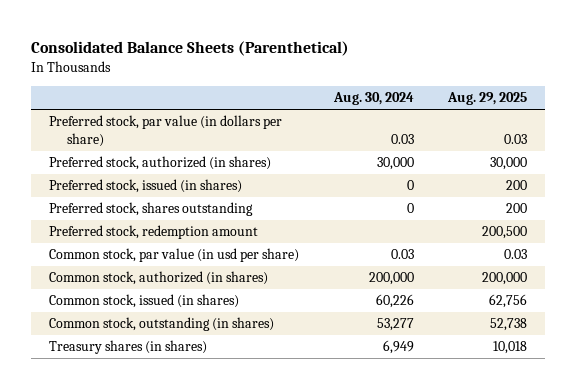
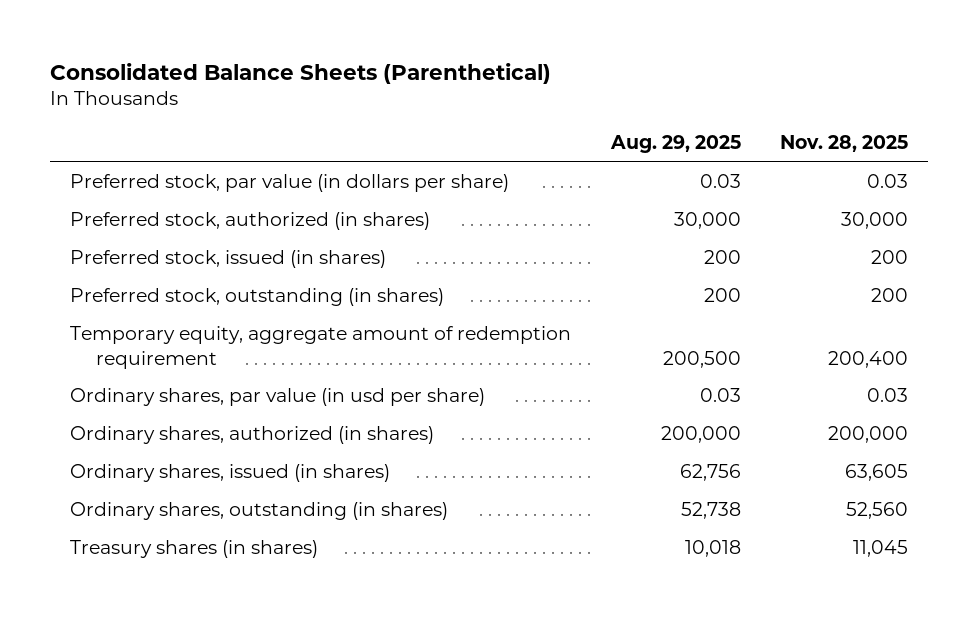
[332,92,414,106] Aug. 30, 2024 -> none
none -> [780,135,909,153] Nov. 28, 2025
[48,202,253,217] Preferred stock, shares outstanding -> [70,288,445,307] Preferred stock, outstanding (in shares)
[48,225,258,240] Preferred stock, redemption amount -> [70,326,572,369] Temporary equity, aggregate amount of redemption requirement
[48,248,299,263] Common stock, par value (in usd per share) -> [70,388,486,407] Ordinary shares, par value (in usd per share)
[48,271,268,286] Common stock, authorized (in shares) -> [70,426,435,445] Ordinary shares, authorized (in shares)
[48,294,239,309] Common stock, issued (in shares) -> [70,464,391,483] Ordinary shares, issued (in shares)
[48,317,274,332] Common stock, outstanding (in shares) -> [70,502,449,521] Ordinary shares, outstanding (in shares)

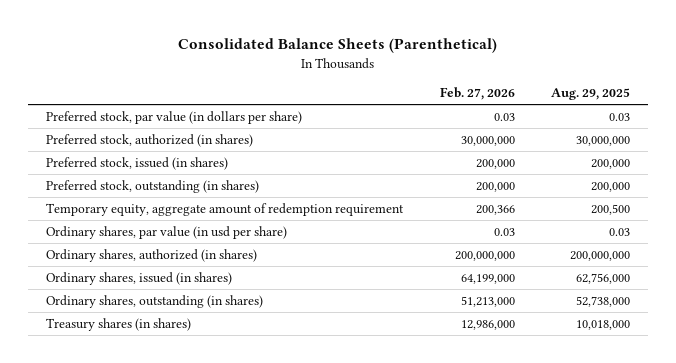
[780,135,909,153] Nov. 28, 2025 -> none
none -> [439,87,515,101] Feb. 27, 2026
[673,212,741,230] 30,000 -> [575,135,630,146] 30,000,000
[703,250,741,265] 200 -> [590,158,630,169] 200,000
[703,288,741,303] 200 -> [590,181,630,192] 200,000
[660,426,741,444] 200,000 -> [569,250,630,261] 200,000,000
[679,464,741,482] 62,756 -> [575,272,630,284] 62,756,000
[680,502,741,520] 52,738 -> [575,295,630,307] 52,738,000
[684,540,741,558] 10,018 -> [575,319,630,330] 10,018,000

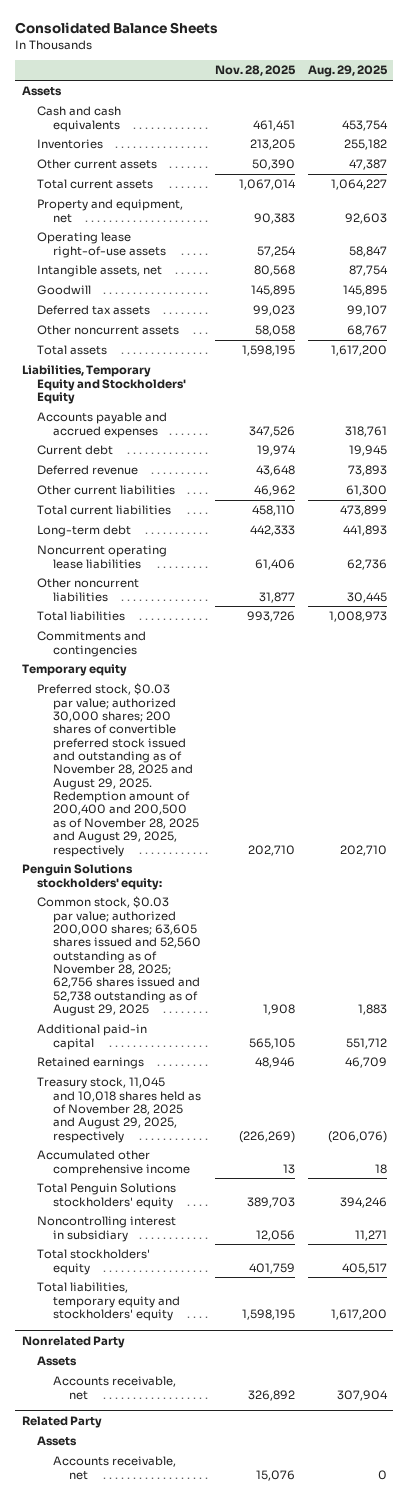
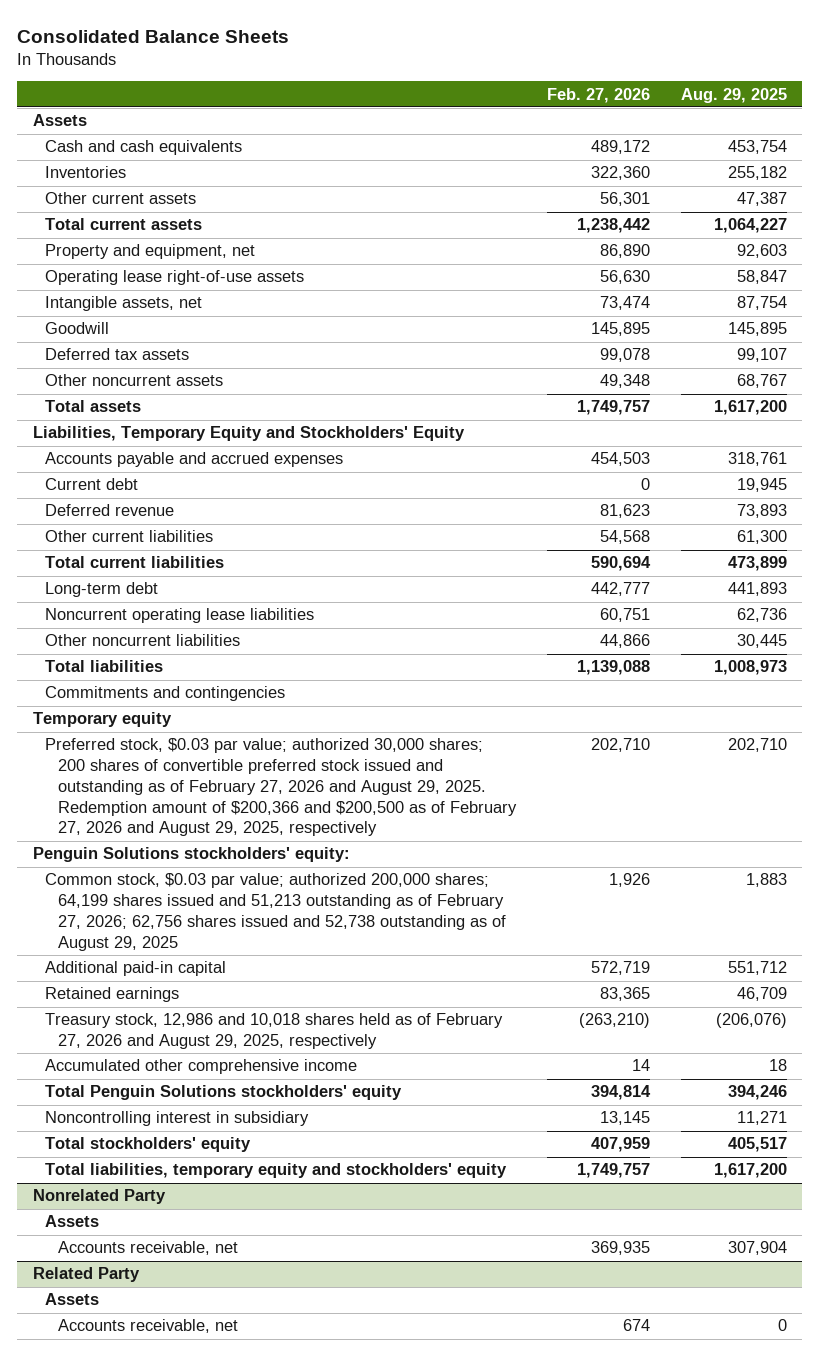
[214,65,296,77] Nov. 28, 2025 -> none
none -> [546,87,650,103] Feb. 27, 2026
[37,683,200,857] Preferred stock, $0.03 par value; authorized 30,000 shares; 200 shares of convertible preferred stock issued and outstanding as of November 28, 2025 and August 29, 2025. Redemption amount of 200,400 and 200,500 as of November 28, 2025 and August 29, 2025, respectively -> [45,738,517,837] Preferred stock, $0.03 par value; authorized 30,000 shares; 200 shares of convertible preferred stock issued and outstanding as of February 27, 2026 and August 29, 2025. Redemption amount of $200,366 and $200,500 as of February 27, 2026 and August 29, 2025, respectively
[37,896,202,1017] Common stock, $0.03 par value; authorized 200,000 shares; 63,605 shares issued and 52,560 outstanding as of November 28, 2025; 62,756 shares issued and 52,738 outstanding as of August 29, 2025 -> [45,873,506,951] Common stock, $0.03 par value; authorized 200,000 shares; 64,199 shares issued and 51,213 outstanding as of February 27, 2026; 62,756 shares issued and 52,738 outstanding as of August 29, 2025
[37,1077,202,1143] Treasury stock, 11,045 and 10,018 shares held as of November 28, 2025 and August 29, 2025, respectively -> [45,1013,504,1050] Treasury stock, 12,986 and 10,018 shares held as of February 27, 2026 and August 29, 2025, respectively

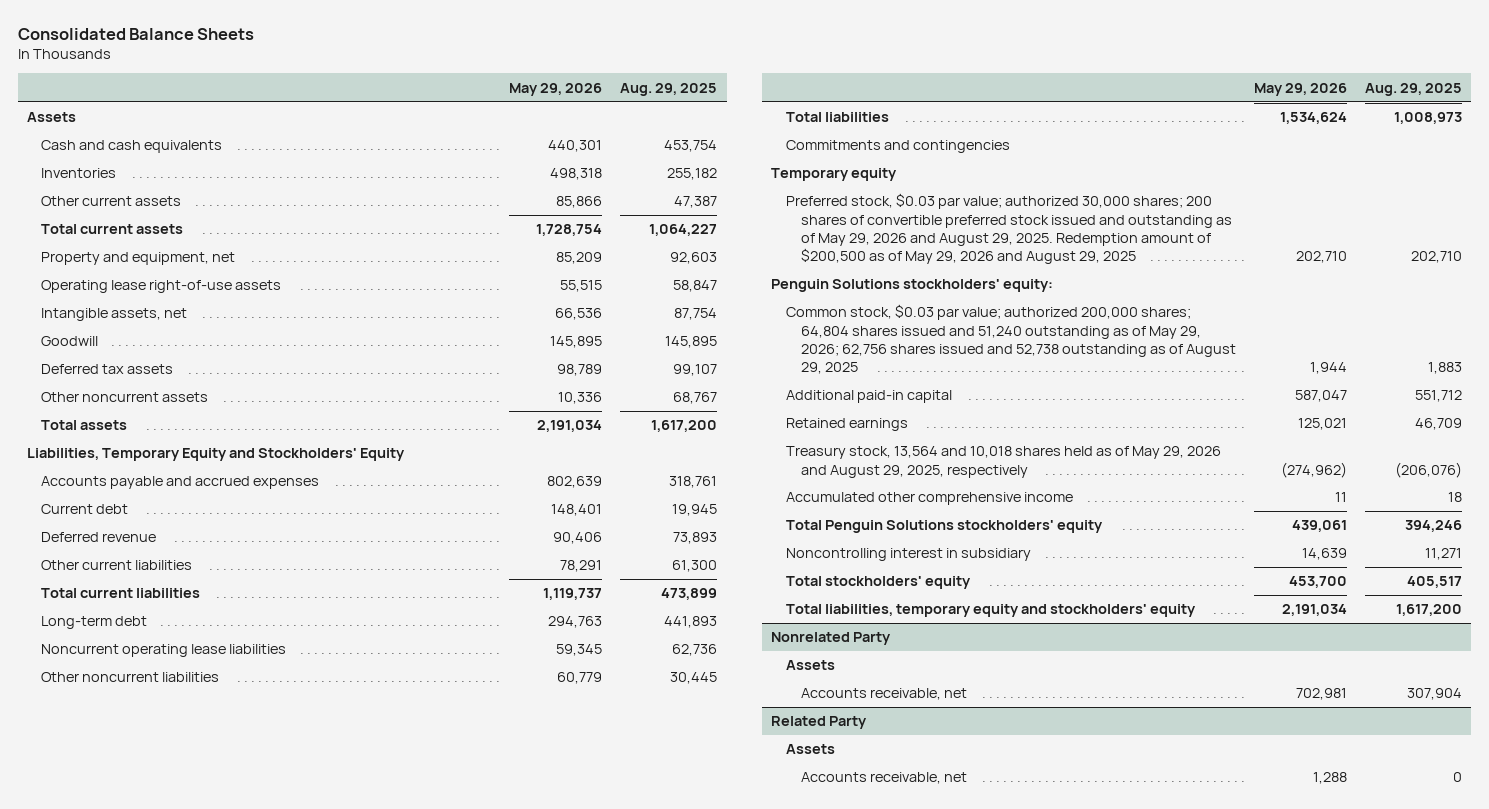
[546,87,650,103] Feb. 27, 2026 -> none
none -> [509,82,603,96] May 29, 2026
[45,738,517,837] Preferred stock, $0.03 par value; authorized 30,000 shares; 200 shares of convertible preferred stock issued and outstanding as of February 27, 2026 and August 29, 2025. Redemption amount of $200,366 and $200,500 as of February 27, 2026 and August 29, 2025, respectively -> [786,193,1233,264] Preferred stock, $0.03 par value; authorized 30,000 shares; 200 shares of convertible preferred stock issued and outstanding as of May 29, 2026 and August 29, 2025. Redemption amount of $200,500 as of May 29, 2026 and August 29, 2025
[45,873,506,951] Common stock, $0.03 par value; authorized 200,000 shares; 64,199 shares issued and 51,213 outstanding as of February 27, 2026; 62,756 shares issued and 52,738 outstanding as of August 29, 2025 -> [786,304,1237,374] Common stock, $0.03 par value; authorized 200,000 shares; 64,804 shares issued and 51,240 outstanding as of May 29, 2026; 62,756 shares issued and 52,738 outstanding as of August 29, 2025
[45,1013,504,1050] Treasury stock, 12,986 and 10,018 shares held as of February 27, 2026 and August 29, 2025, respectively -> [786,446,1222,478] Treasury stock, 13,564 and 10,018 shares held as of May 29, 2026 and August 29, 2025, respectively

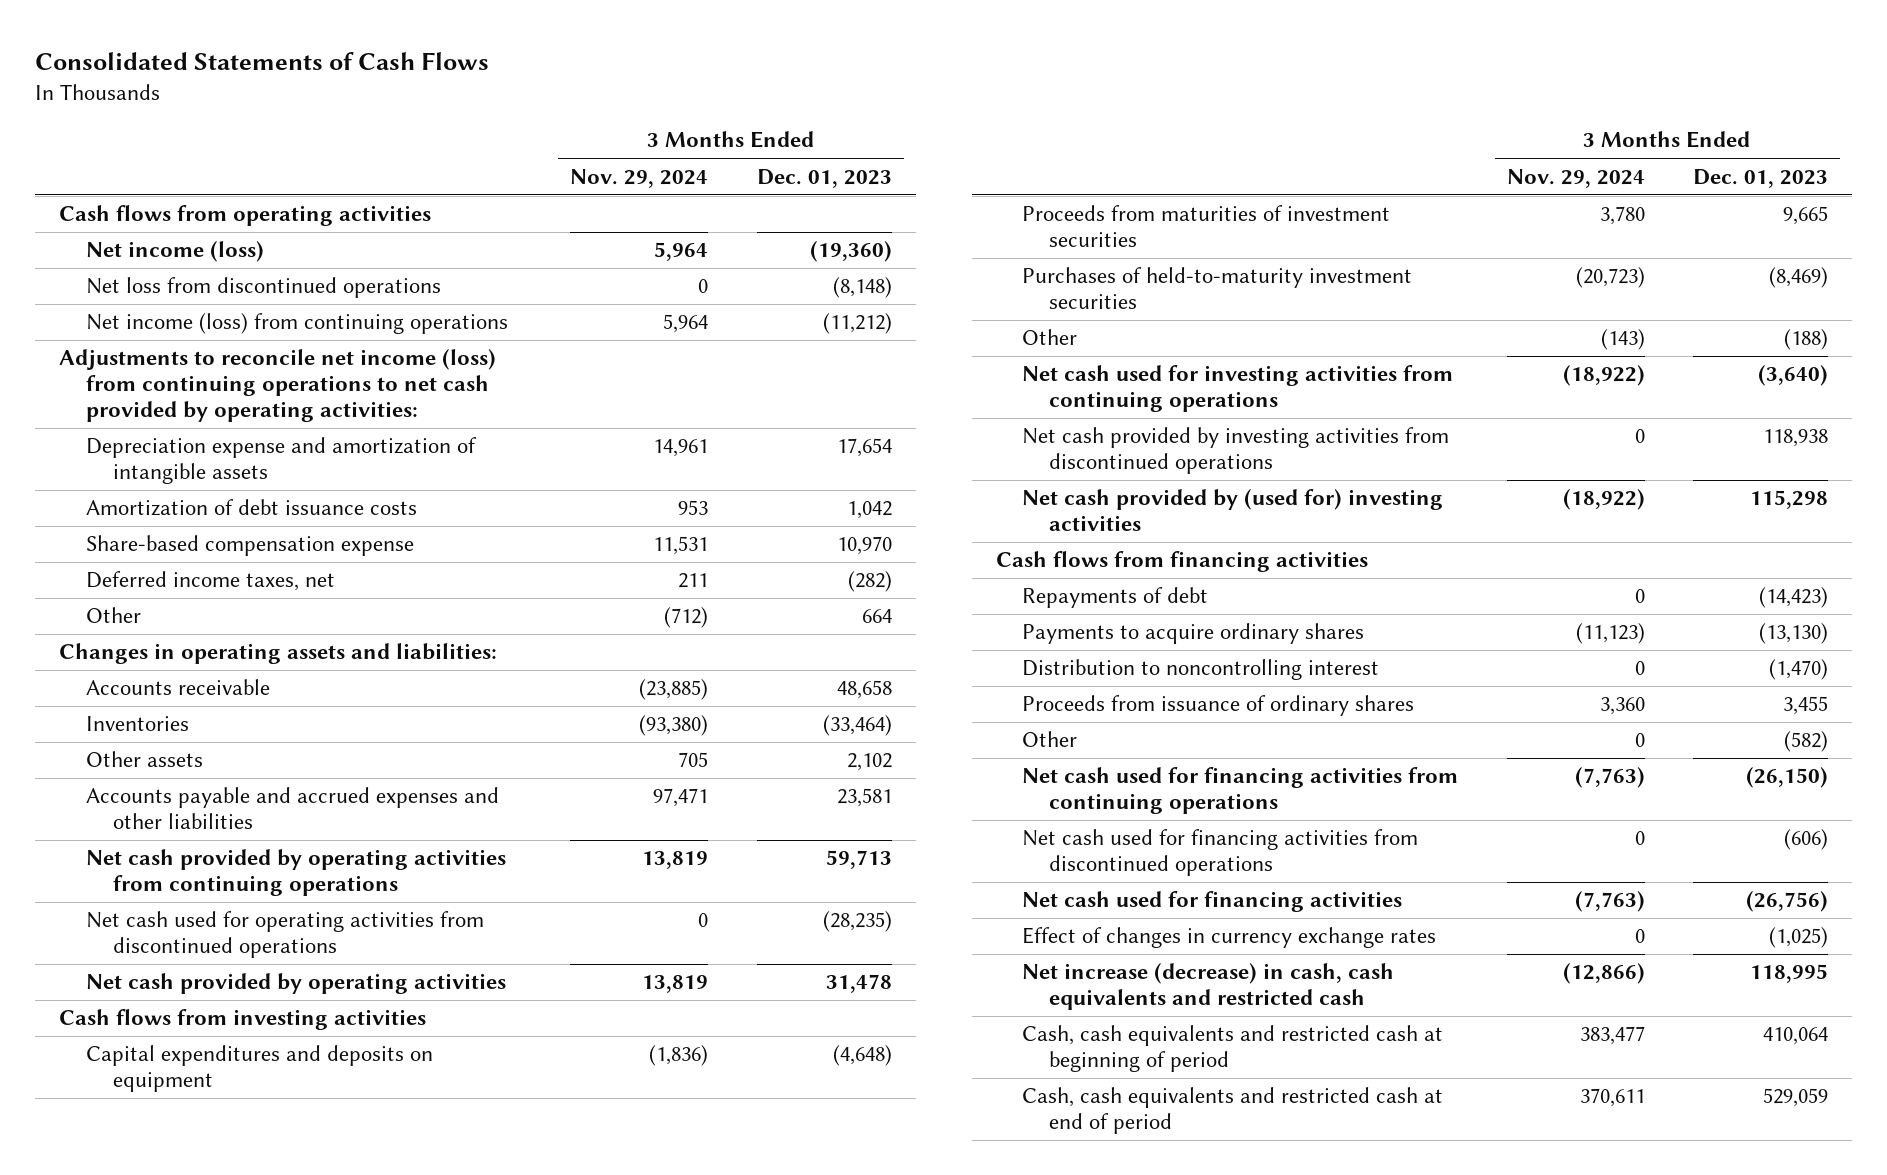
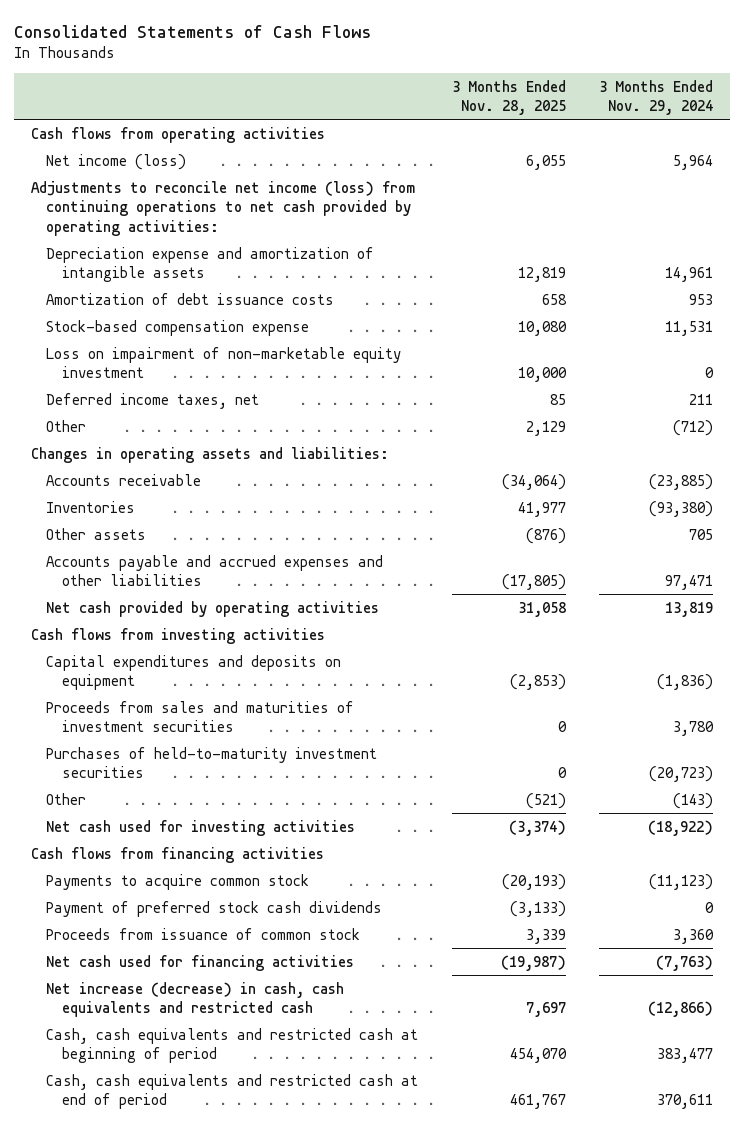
[756,168,892,188] Dec. 01, 2023 -> none
none -> [451,79,566,116] 3 Months Ended Nov. 28, 2025
[85,277,441,299] Net loss from discontinued operations -> none
[85,313,508,335] Net income (loss) from continuing operations -> none
[85,535,414,557] Share-based compensation expense -> [46,319,310,336] Stock-based compensation expense
none -> [46,346,402,379] Loss on impairment of non-marketable equity investment
[85,849,506,897] Net cash provided by operating activities from continuing operations -> none
[85,911,484,959] Net cash used for operating activities from discontinued operations -> none
[1022,205,1391,248] Proceeds from maturities of investment securities -> [46,700,355,733] Proceeds from sales and maturities of investment securities
[1022,365,1454,413] Net cash used for investing activities from continuing operations -> none
[1022,427,1450,475] Net cash provided by investing activities from discontinued operations -> none
[1022,489,1444,532] Net cash provided by (used for) investing activities -> [46,819,356,836] Net cash used for investing activities
[1022,587,1209,609] Repayments of debt -> none
[1022,659,1380,681] Distribution to noncontrolling interest -> none
[1022,731,1078,748] Other -> none
[1022,767,1459,815] Net cash used for financing activities from continuing operations -> none
[1022,829,1419,877] Net cash used for financing activities from discontinued operations -> none
[1022,623,1365,645] Payments to acquire ordinary shares -> [46,873,310,890] Payments to acquire common stock
none -> [46,900,383,917] Payment of preferred stock cash dividends
[1022,695,1415,717] Proceeds from issuance of ordinary shares -> [46,927,361,940] Proceeds from issuance of common stock
[1022,927,1437,949] Effect of changes in currency exchange rates -> none

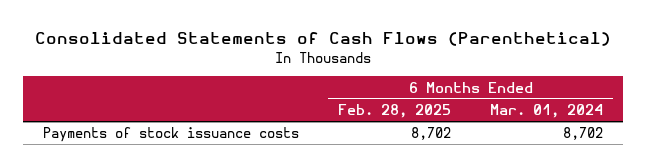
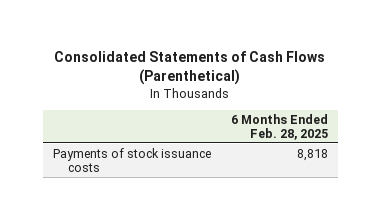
[490,104,604,119] Mar. 01, 2024 -> none
[410,127,451,141] 8,702 -> [297,148,329,161] 8,818

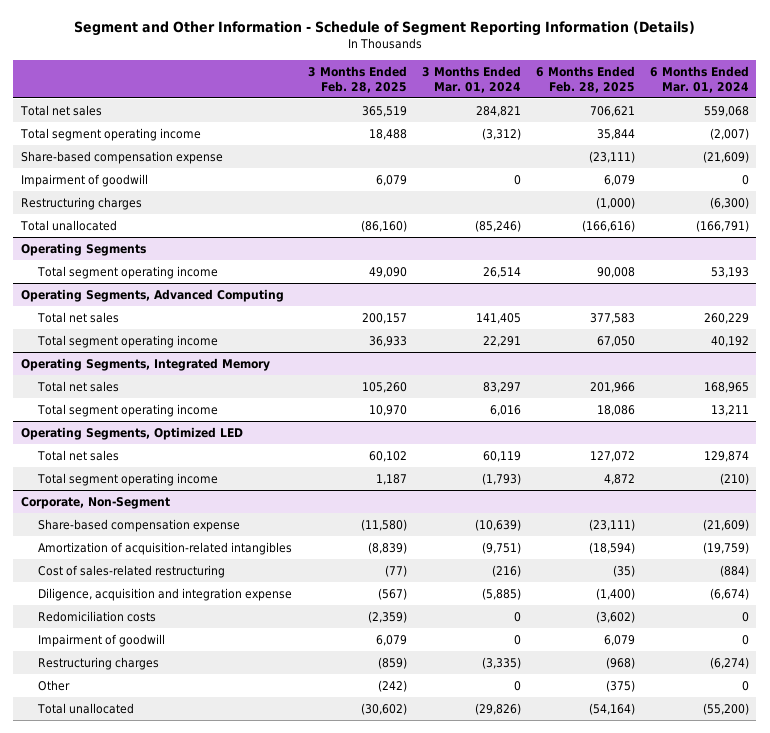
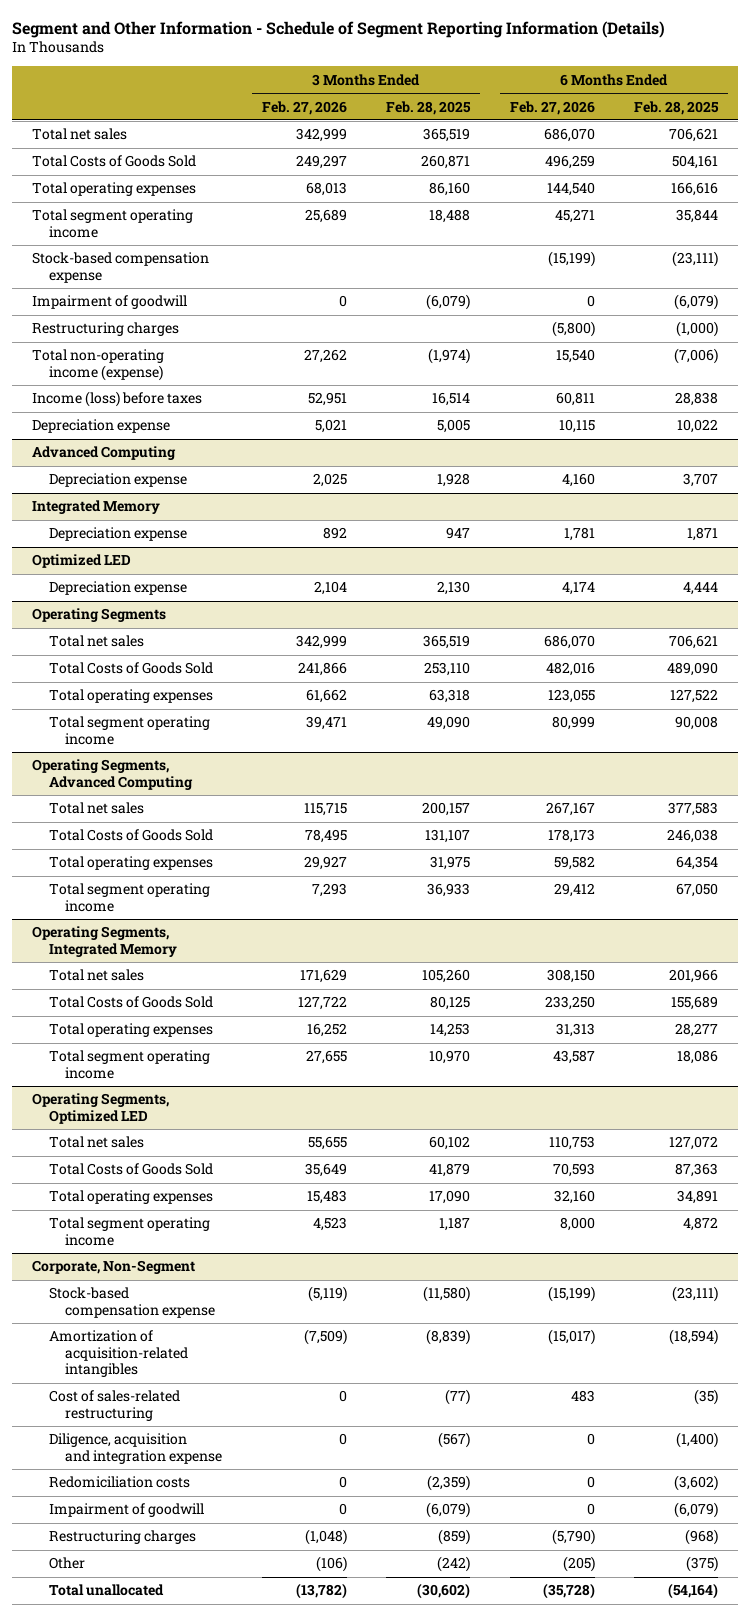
[421,66,521,93] 3 Months Ended Mar. 01, 2024 -> none
[649,66,749,93] 6 Months Ended Mar. 01, 2024 -> none
none -> [261,100,347,115] Feb. 27, 2026
none -> [509,100,595,115] Feb. 27, 2026
none -> [31,155,196,168] Total Costs of Goods Sold
none -> [31,182,196,197] Total operating expenses
[20,150,223,164] Share-based compensation expense -> [31,252,209,283] Stock-based compensation expense
[375,174,407,186] 6,079 -> [426,294,471,311] (6,079)
[603,174,635,186] 6,079 -> [674,294,719,311] (6,079)
[19,219,117,231] Total unallocated -> none
none -> [31,349,164,381] Total non-operating income (expense)
none -> [31,391,202,408] Income (loss) before taxes
none -> [31,419,170,434] Depreciation expense
none -> [31,446,176,461] Advanced Computing
none -> [48,473,187,488] Depreciation expense
none -> [31,500,160,515] Integrated Memory
none -> [48,527,187,542] Depreciation expense
none -> [31,554,131,569] Optimized LED
none -> [48,581,187,596] Depreciation expense
none -> [48,635,144,648] Total net sales
none -> [48,662,213,675] Total Costs of Goods Sold
none -> [48,689,213,704] Total operating expenses
none -> [48,829,213,842] Total Costs of Goods Sold
none -> [48,856,213,871] Total operating expenses
none -> [48,996,213,1009] Total Costs of Goods Sold
none -> [48,1023,213,1038] Total operating expenses
none -> [48,1163,213,1176] Total Costs of Goods Sold
none -> [48,1190,213,1205] Total operating expenses
[38,518,241,532] Share-based compensation expense -> [48,1287,216,1318] Stock-based compensation expense
[375,634,407,646] 6,079 -> [426,1502,471,1519] (6,079)
[603,634,635,646] 6,079 -> [674,1502,719,1519] (6,079)

